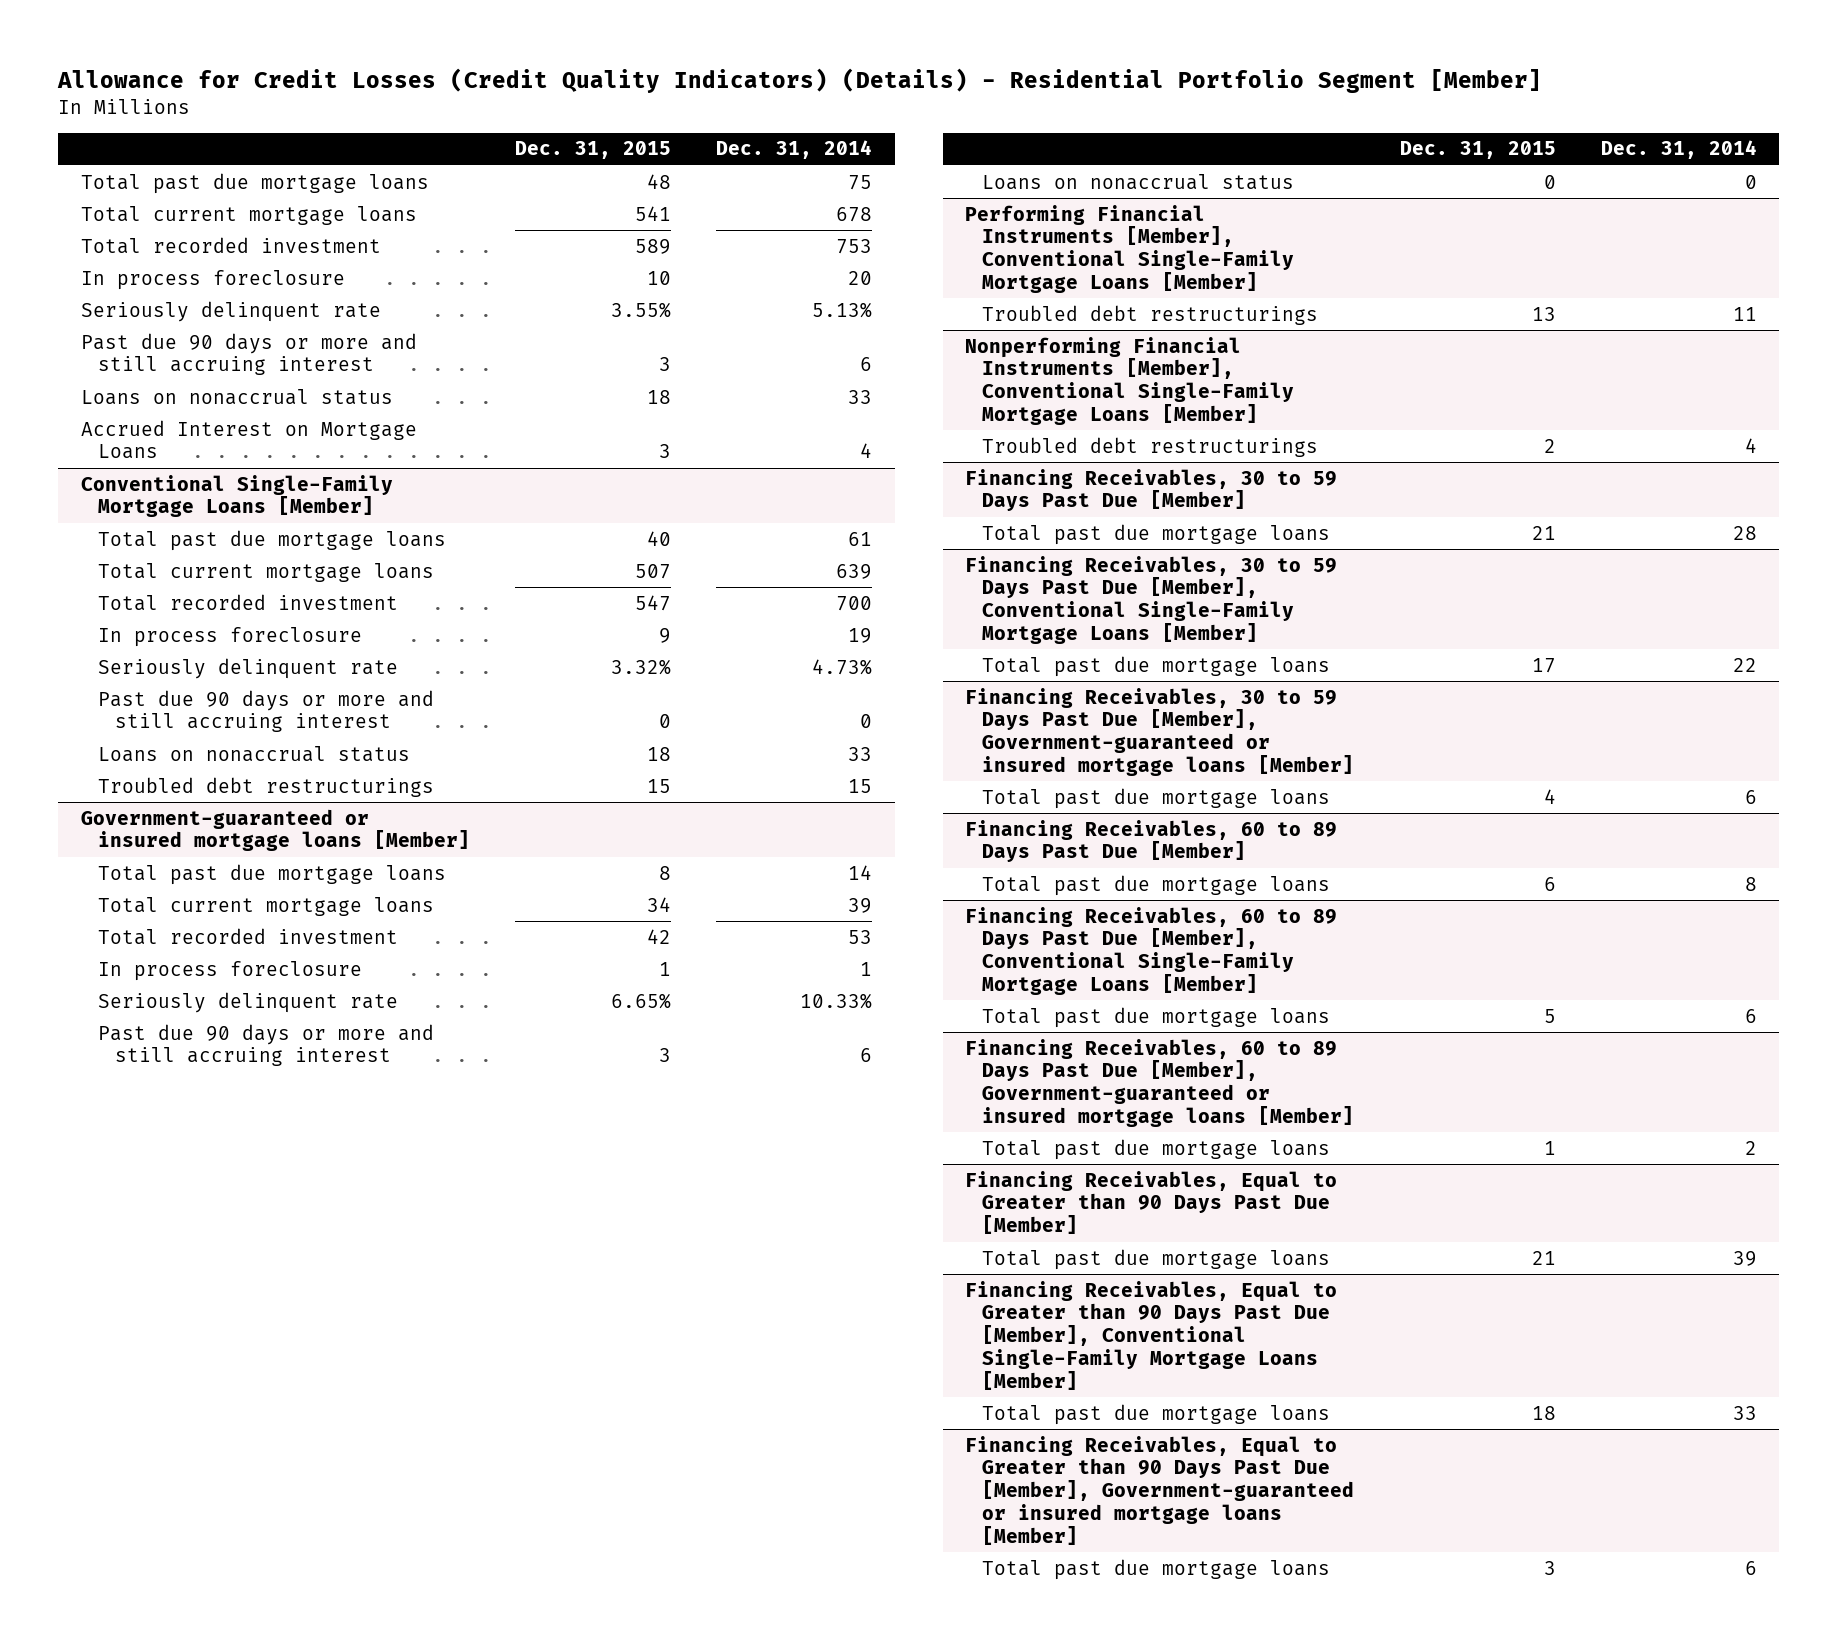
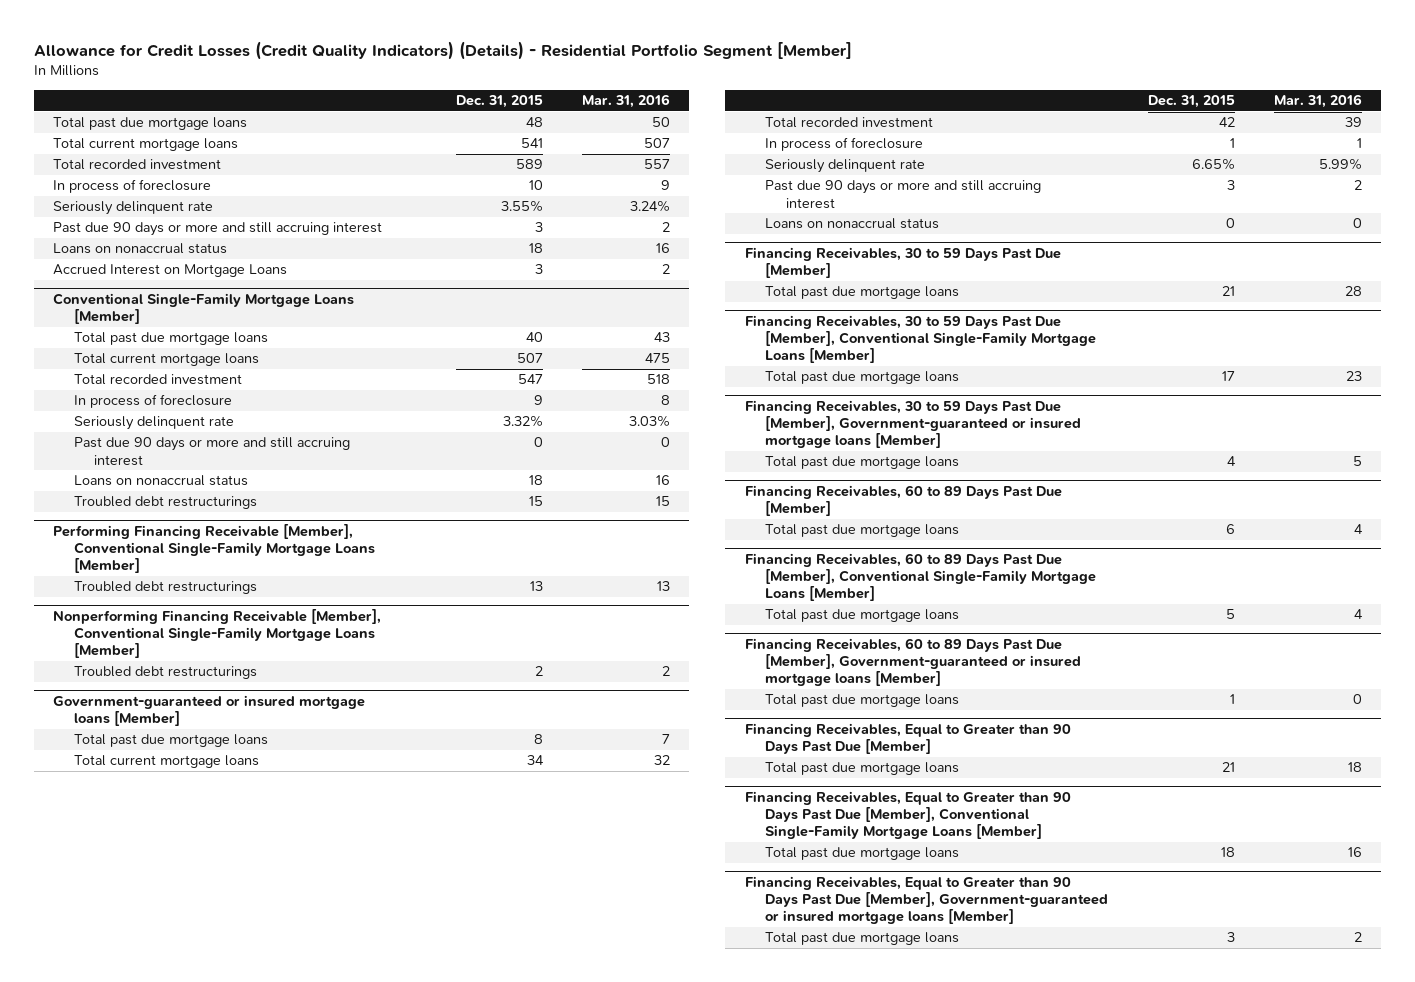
[716,140,873,160] Dec. 31, 2014 -> none
none -> [581,94,670,109] Mar. 31, 2016
[80,269,345,290] In process foreclosure -> [53,179,212,194] In process of foreclosure
[97,626,362,647] In process foreclosure -> [73,394,232,409] In process of foreclosure
none -> [53,524,375,574] Performing Financing Receivable [Member], Conventional Single-Family Mortgage Loans [Member]
none -> [73,581,257,595] Troubled debt restructurings
none -> [53,609,382,659] Nonperforming Financing Receivable [Member], Conventional Single-Family Mortgage Loans [Member]
none -> [73,666,257,680] Troubled debt restructurings
[97,960,362,981] In process foreclosure -> [765,137,924,152] In process of foreclosure
[965,204,1295,294] Performing Financial Instruments [Member], Conventional Single-Family Mortgage Loans [Member] -> none
[982,304,1319,325] Troubled debt restructurings -> none
[965,336,1295,426] Nonperforming Financial Instruments [Member], Conventional Single-Family Mortgage Loans [Member] -> none
[982,436,1319,457] Troubled debt restructurings -> none

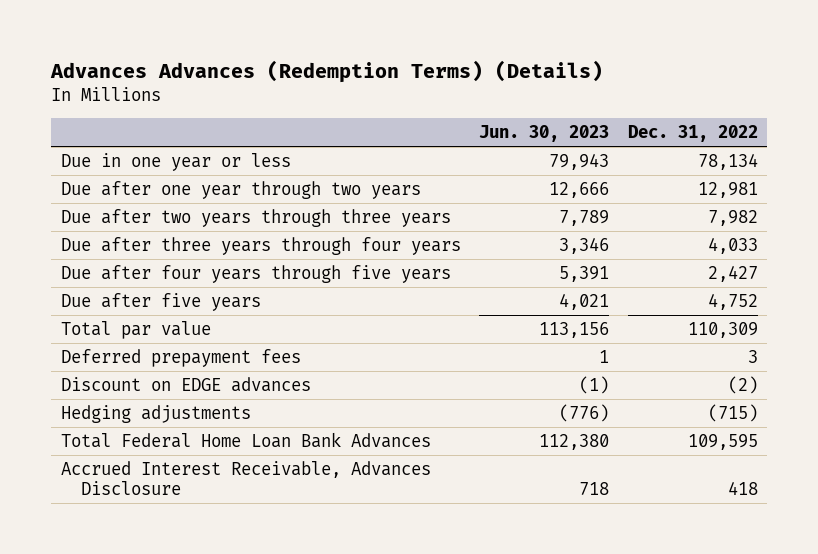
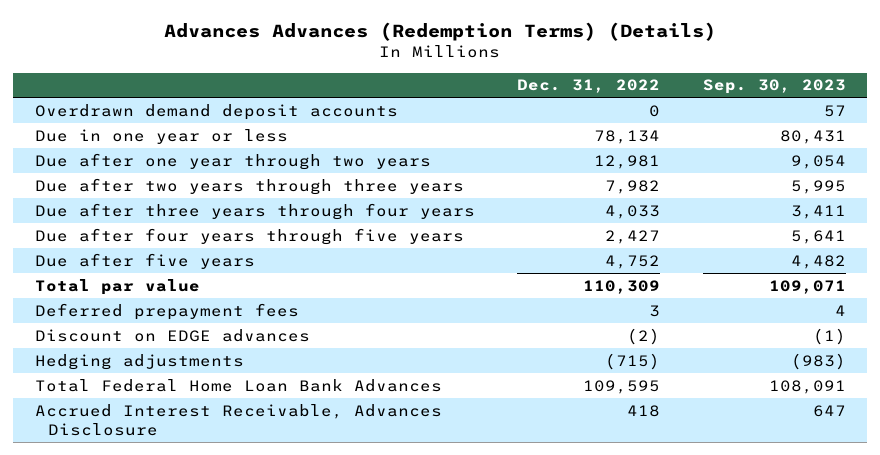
[479,125,610,143] Jun. 30, 2023 -> none
none -> [702,79,846,95] Sep. 30, 2023
none -> [34,103,398,120] Overdrawn demand deposit accounts

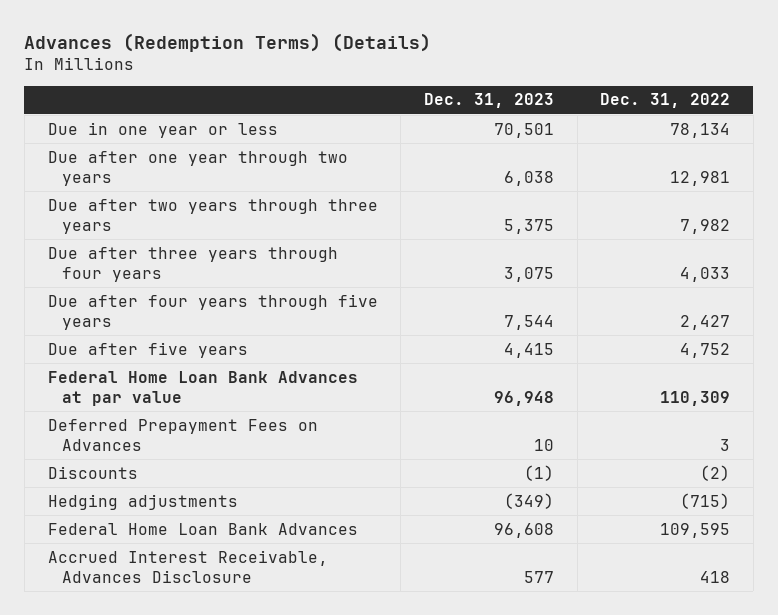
[164,21,717,41] Advances Advances (Redemption Terms) (Details) -> [24,32,432,52] Advances (Redemption Terms) (Details)
[702,79,846,95] Sep. 30, 2023 -> none
none -> [423,93,554,109] Dec. 31, 2023
[34,103,398,120] Overdrawn demand deposit accounts -> none
[34,278,200,295] Total par value -> [47,370,358,407] Federal Home Loan Bank Advances at par value
[34,302,299,320] Deferred prepayment fees -> [47,418,318,452] Deferred Prepayment Fees on Advances
[34,328,310,342] Discount on EDGE advances -> [47,465,138,479] Discounts
[34,378,442,392] Total Federal Home Loan Bank Advances -> [47,522,358,535] Federal Home Loan Bank Advances

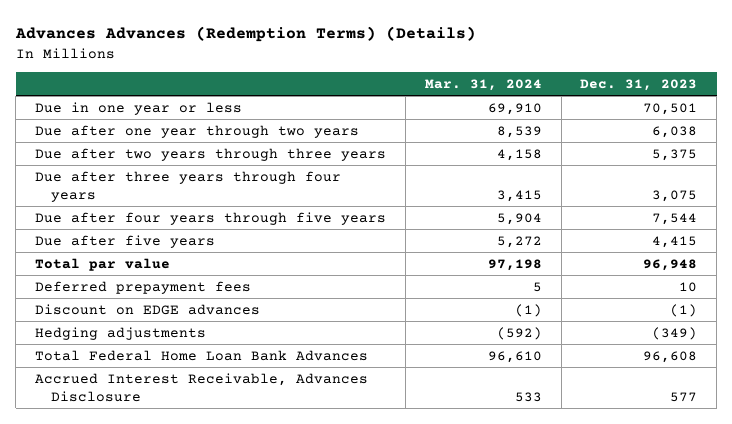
[24,32,432,52] Advances (Redemption Terms) (Details) -> [14,26,476,43] Advances Advances (Redemption Terms) (Details)
[600,93,731,109] Dec. 31, 2022 -> none
none -> [424,78,542,91] Mar. 31, 2024
[47,370,358,407] Federal Home Loan Bank Advances at par value -> [35,257,171,271] Total par value
[47,418,318,452] Deferred Prepayment Fees on Advances -> [35,280,252,294] Deferred prepayment fees
[47,465,138,479] Discounts -> [35,303,261,315] Discount on EDGE advances
[47,522,358,535] Federal Home Loan Bank Advances -> [35,349,369,361] Total Federal Home Loan Bank Advances

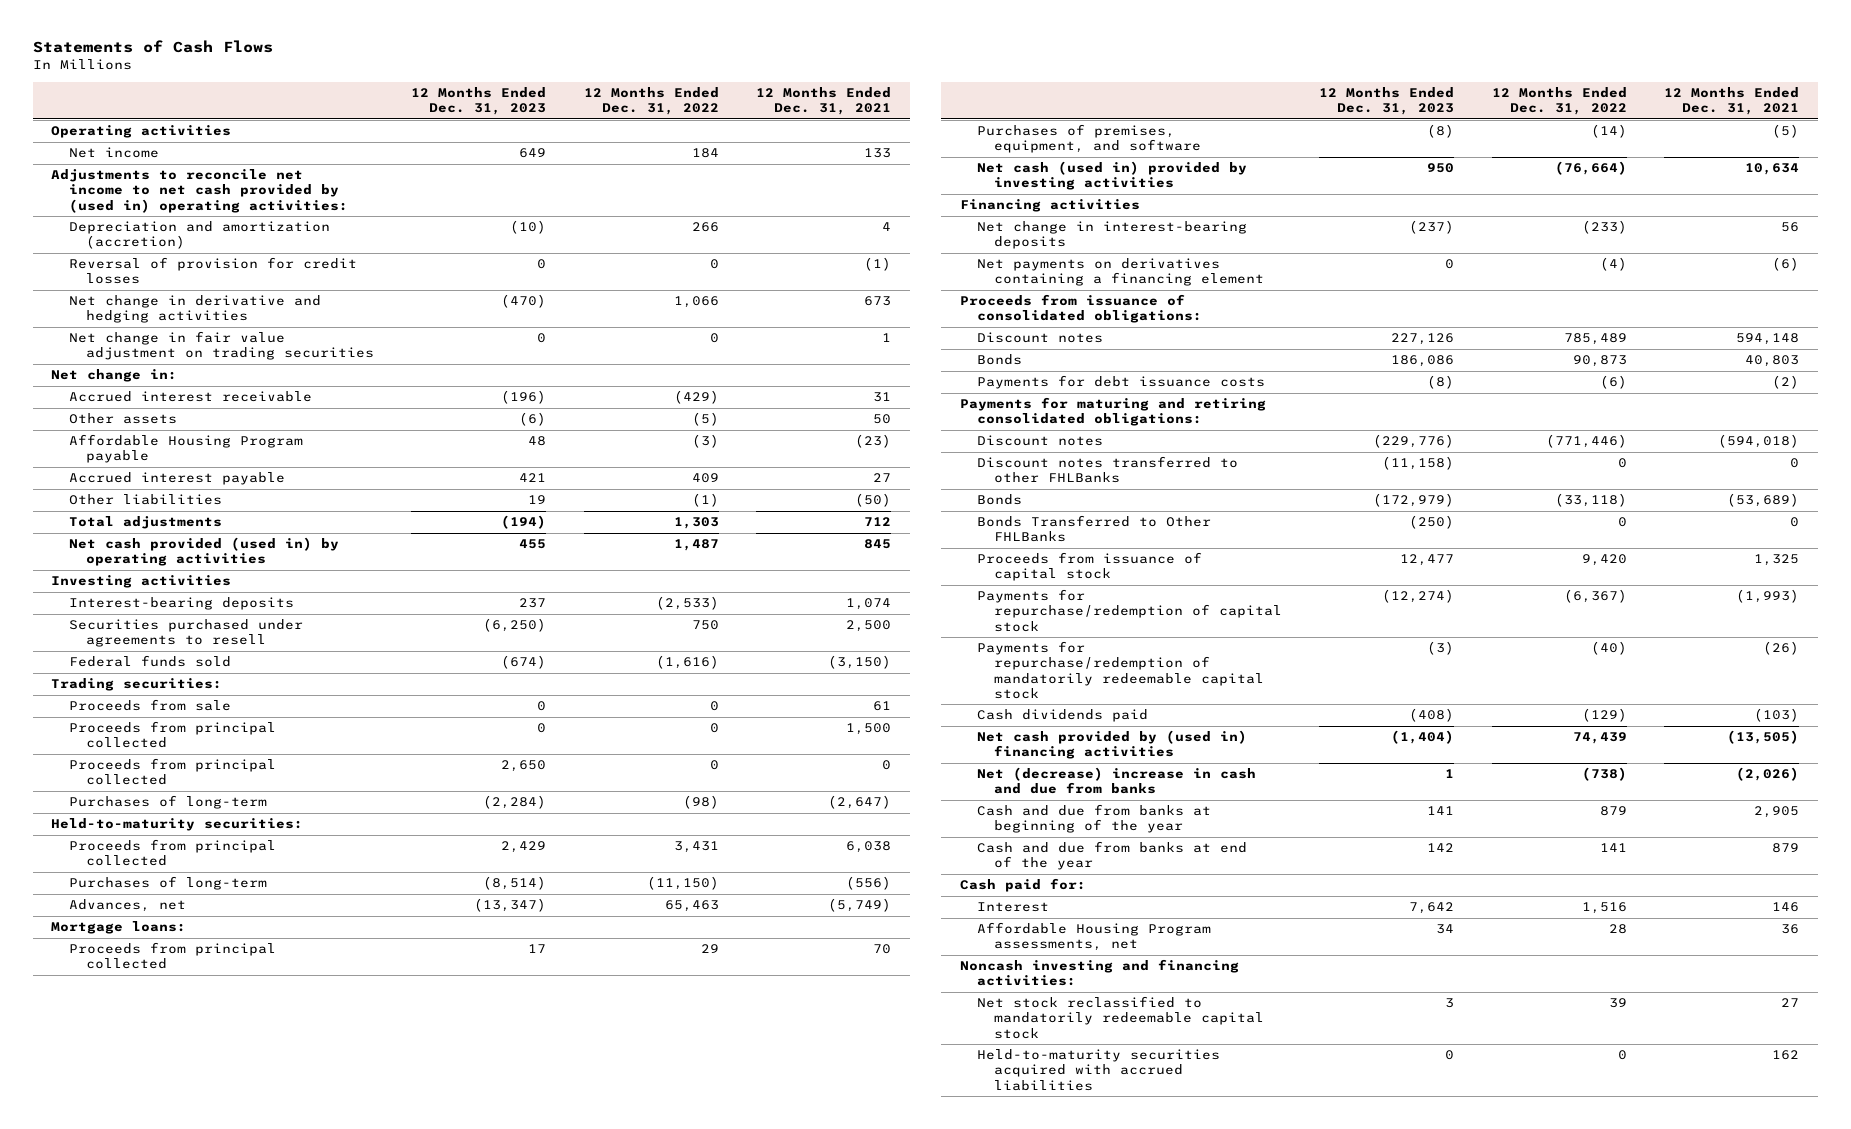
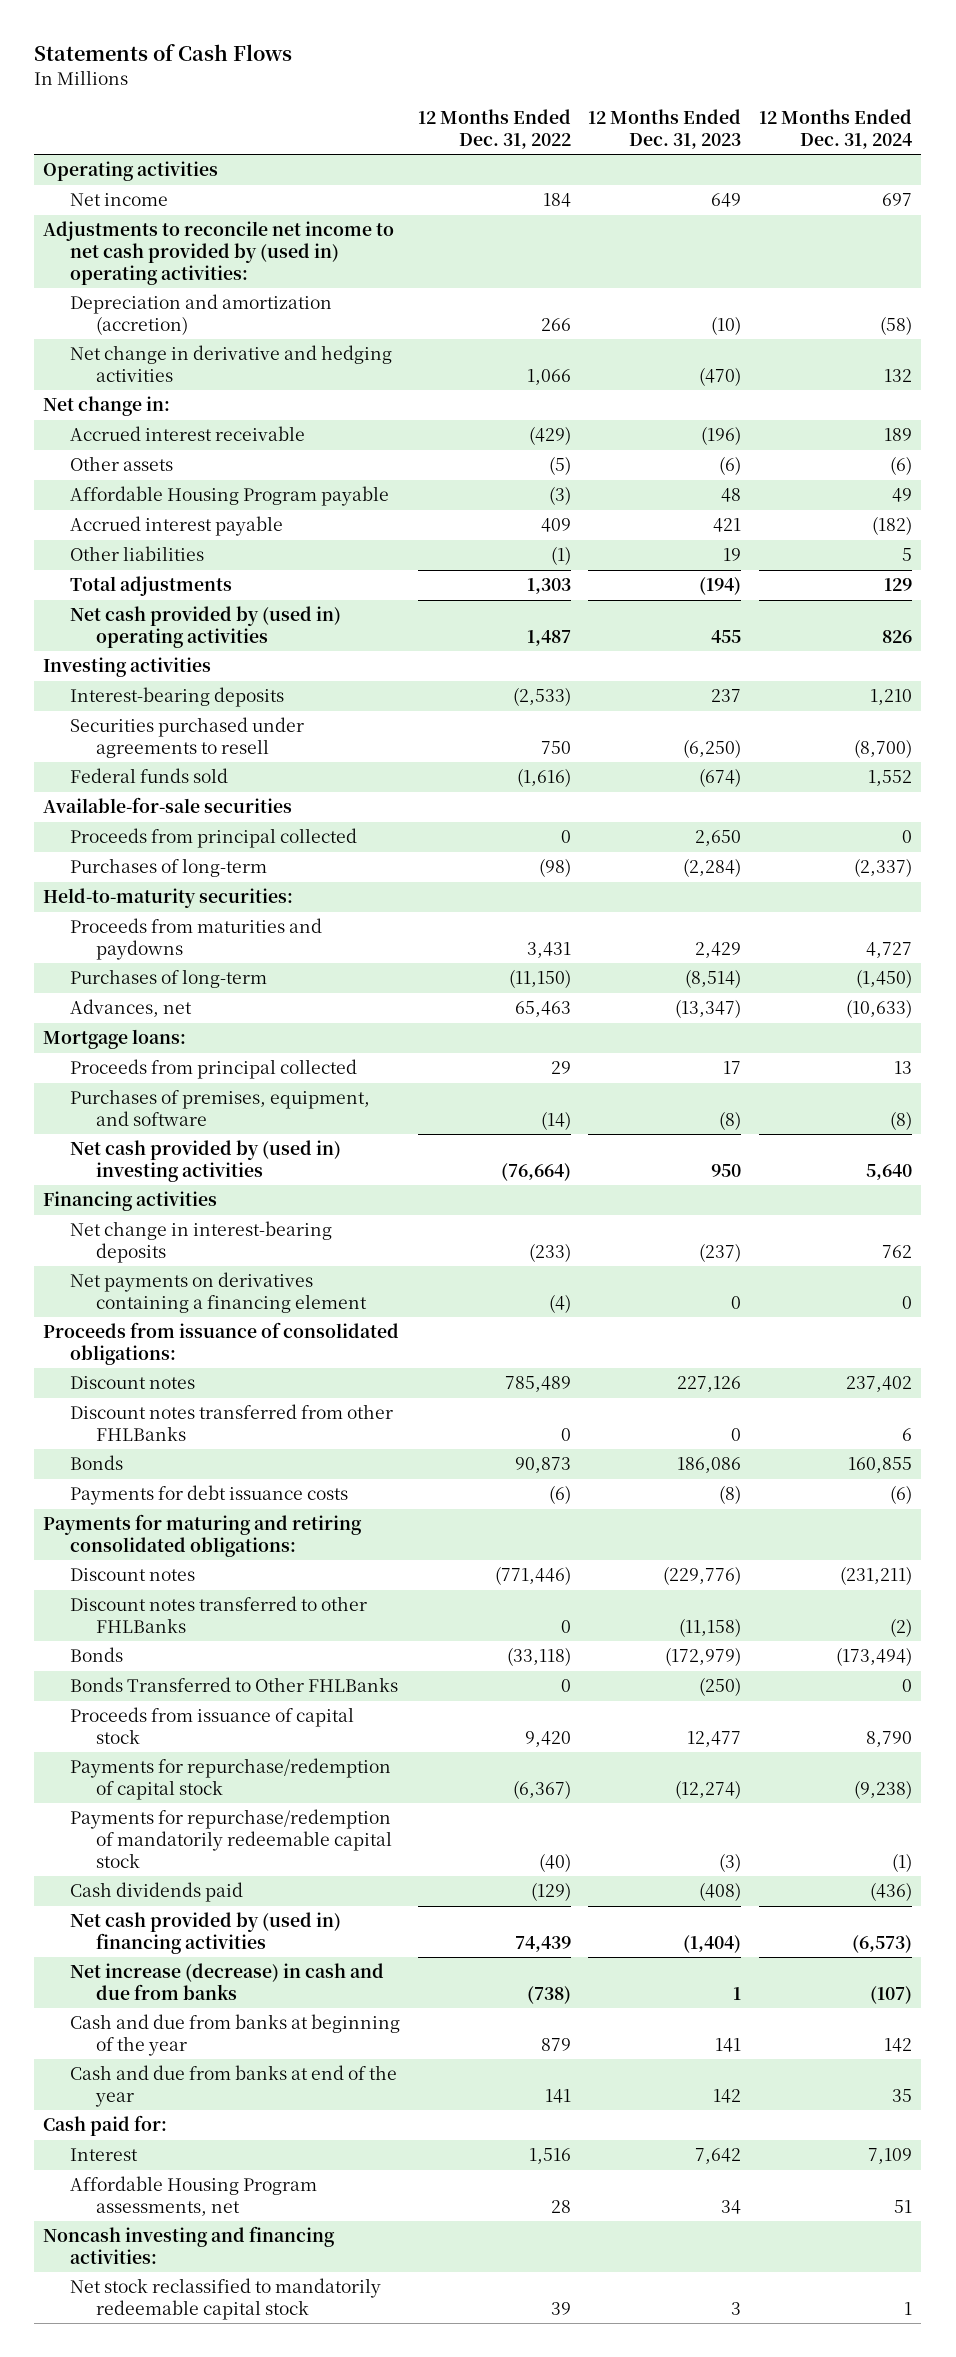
[755,86,891,116] 12 Months Ended Dec. 31, 2021 -> none
none -> [759,108,913,149] 12 Months Ended Dec. 31, 2024
[68,257,357,285] Reversal of provision for credit losses -> none
[68,331,374,361] Net change in fair value adjustment on trading securities -> none
[68,537,339,567] Net cash provided (used in) by operating activities -> [69,606,341,648] Net cash provided by (used in) operating activities
[51,678,223,692] Trading securities: -> none
[68,699,231,712] Proceeds from sale -> none
[68,721,276,749] Proceeds from principal collected -> none
none -> [43,797,293,814] Available-for-sale securities
[68,839,276,867] Proceeds from principal collected -> [69,918,322,960] Proceeds from maturities and paydowns
[976,161,1247,191] Net cash (used in) provided by investing activities -> [69,1140,341,1182] Net cash provided by (used in) investing activities
none -> [69,1404,393,1441] Discount notes transferred from other FHLBanks
[976,767,1256,795] Net (decrease) increase in cash and due from banks -> [69,1963,384,2000] Net increase (decrease) in cash and due from banks
[976,1049,1220,1091] Held-to-maturity securities acquired with accrued liabilities -> none

